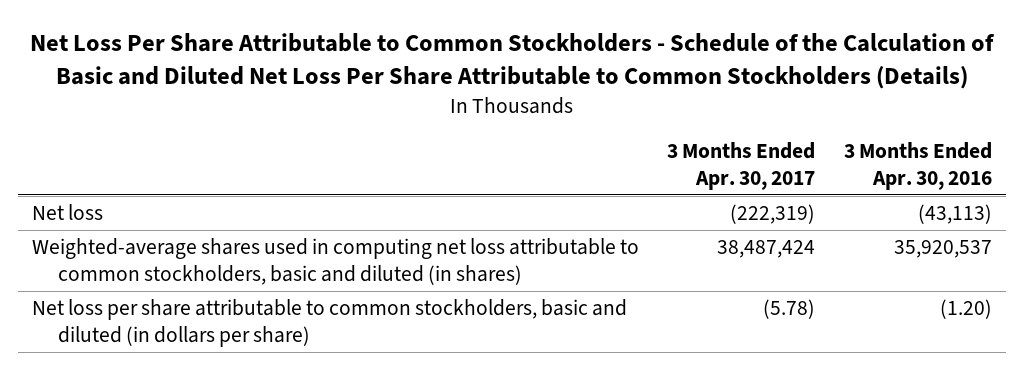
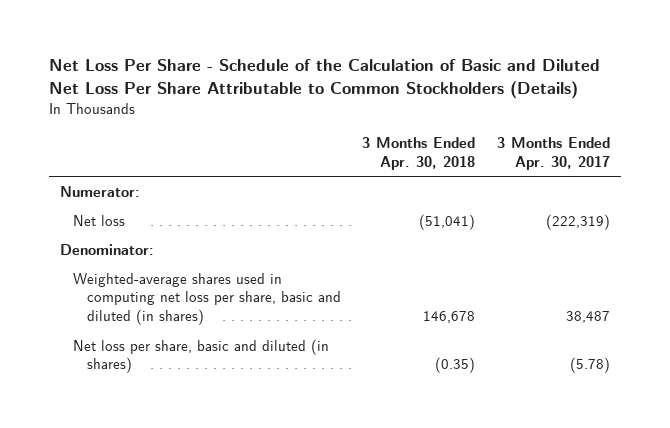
[29,32,995,90] Net Loss Per Share Attributable to Common Stockholders - Schedule of the Calculation of Basic and Diluted Net Loss Per Share Attributable to Common Stockholders (Details) -> [48,59,600,100] Net Loss Per Share - Schedule of the Calculation of Basic and Diluted Net Loss Per Share Attributable to Common Stockholders (Details)
[843,142,992,190] 3 Months Ended Apr. 30, 2016 -> none
none -> [362,136,476,170] 3 Months Ended Apr. 30, 2018
none -> [59,185,140,197] Numerator:
none -> [59,243,154,255] Denominator:
[32,238,640,285] Weighted-average shares used in computing net loss attributable to common stockholders, basic and diluted (in shares) -> [73,272,341,326] Weighted-average shares used in computing net loss per share, basic and diluted (in shares)
[717,240,816,259] 38,487,424 -> [566,311,611,324] 38,487
[32,299,628,347] Net loss per share attributable to common stockholders, basic and diluted (in dollars per share) -> [73,338,330,374] Net loss per share, basic and diluted (in shares)

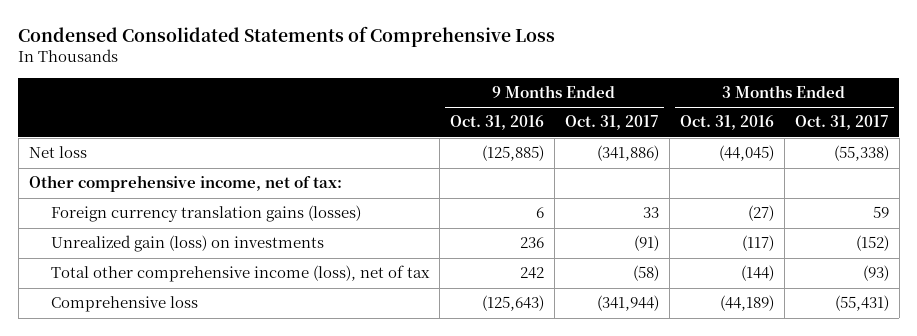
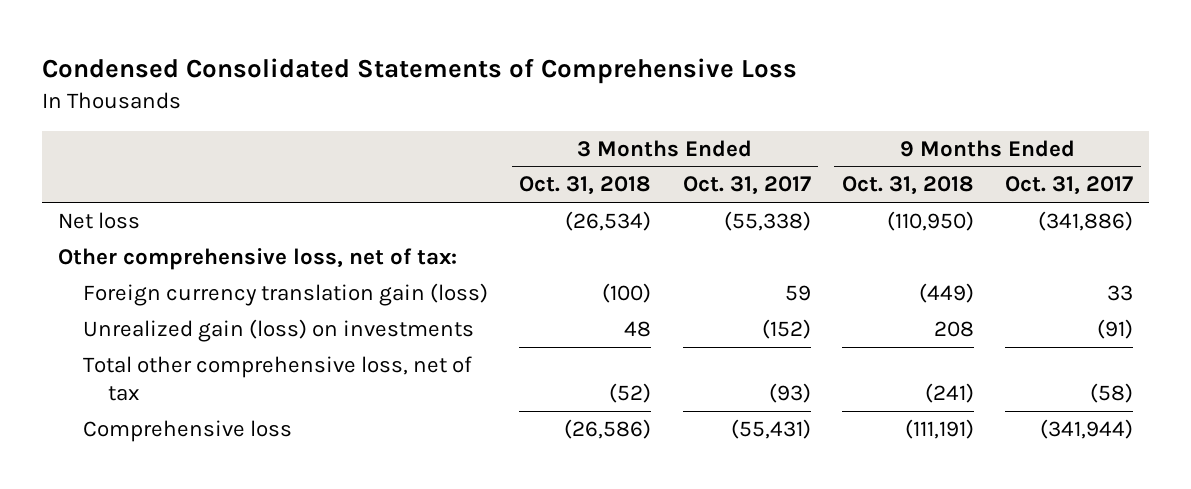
[450,115,545,131] Oct. 31, 2016 -> none
[679,115,774,131] Oct. 31, 2016 -> none
none -> [519,176,652,196] Oct. 31, 2018
none -> [841,176,974,196] Oct. 31, 2018
[28,175,342,193] Other comprehensive income, net of tax: -> [57,248,457,271] Other comprehensive loss, net of tax:
[51,205,362,223] Foreign currency translation gains (losses) -> [83,283,489,307] Foreign currency translation gain (loss)
[51,265,431,283] Total other comprehensive income (loss), net of tax -> [83,356,473,402] Total other comprehensive loss, net of tax

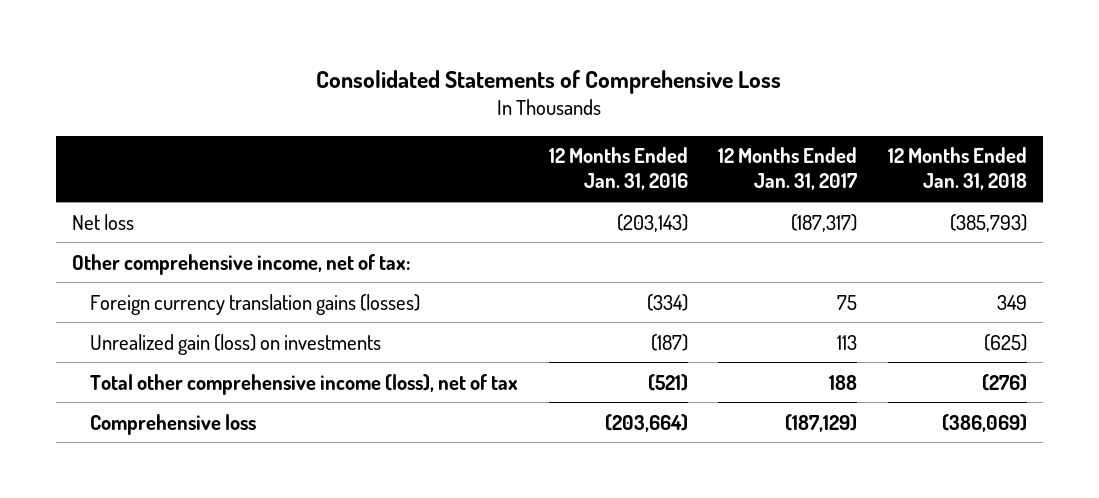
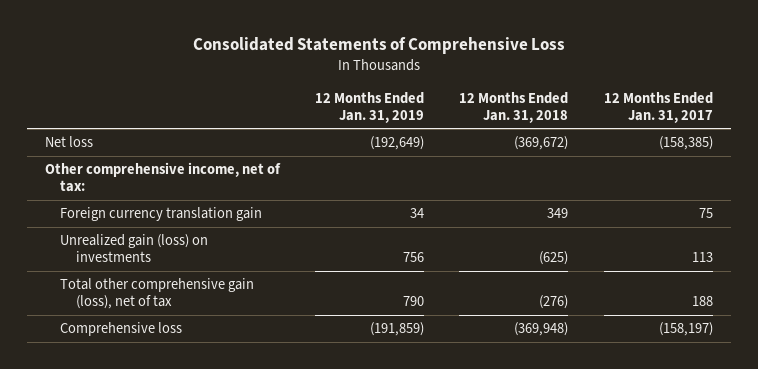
[548,147,688,191] 12 Months Ended Jan. 31, 2016 -> none
none -> [315,91,425,123] 12 Months Ended Jan. 31, 2019
[791,213,858,232] (187,317) -> [658,136,713,151] (158,385)
[950,213,1028,232] (385,793) -> [514,136,569,151] (369,672)
[89,293,420,315] Foreign currency translation gains (losses) -> [60,207,263,222] Foreign currency translation gain
[89,373,518,395] Total other comprehensive income (loss), net of tax -> [60,278,255,310] Total other comprehensive gain (loss), net of tax
[785,413,858,432] (187,129) -> [658,322,713,337] (158,197)
[942,413,1028,432] (386,069) -> [514,322,569,337] (369,948)

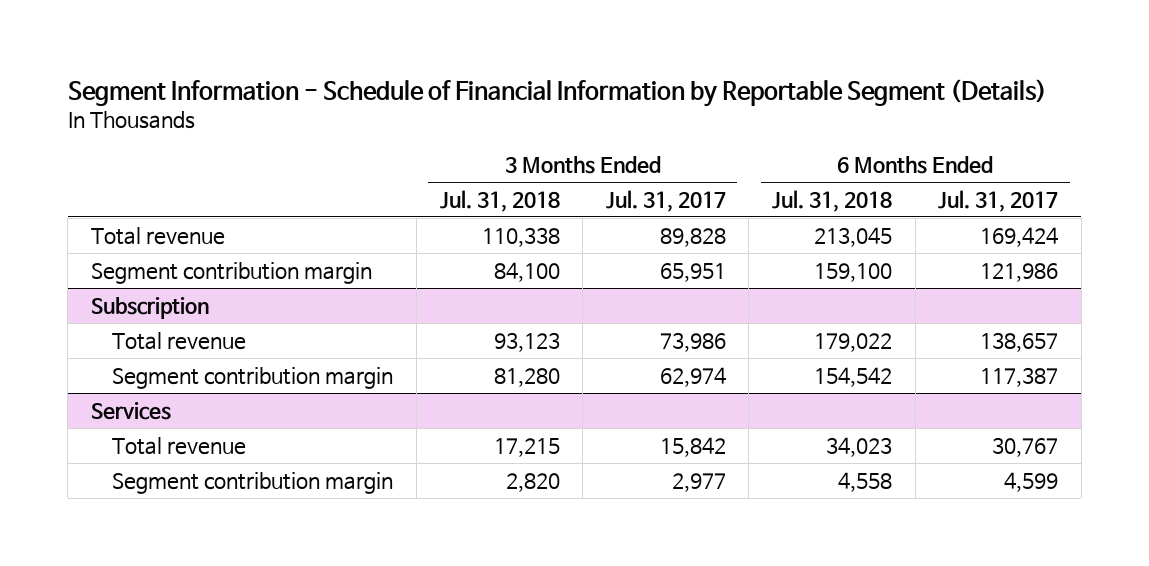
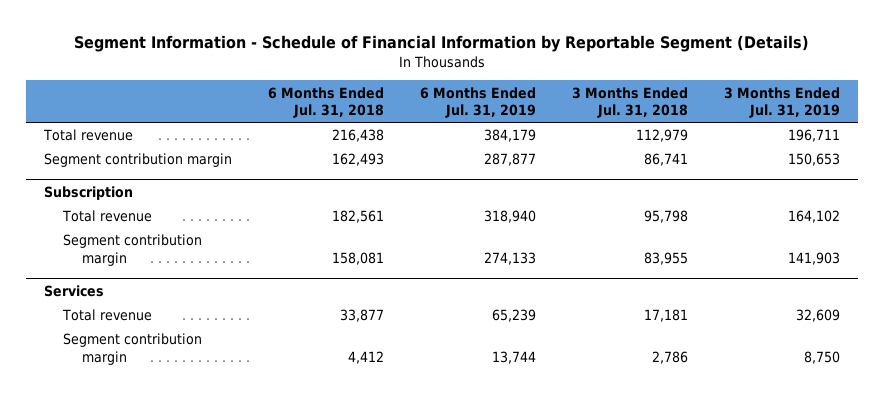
[605,189,726,212] Jul. 31, 2017 -> none
[938,189,1059,212] Jul. 31, 2017 -> none
none -> [420,86,537,119] 6 Months Ended Jul. 31, 2019
none -> [724,86,841,119] 3 Months Ended Jul. 31, 2019
[481,226,560,247] 110,338 -> [636,129,689,143] 112,979
[814,226,893,247] 213,045 -> [332,129,385,143] 216,438
[493,261,560,282] 84,100 -> [644,153,689,167] 86,741
[814,262,893,282] 159,100 -> [332,153,385,167] 162,493
[493,331,560,352] 93,123 -> [644,210,689,224] 95,798
[814,332,893,352] 179,022 -> [332,210,385,224] 182,561
[493,367,560,387] 81,280 -> [644,251,689,265] 83,955
[814,366,893,387] 154,542 -> [332,251,385,265] 158,081
[493,437,560,457] 17,215 -> [644,309,689,323] 17,181
[826,436,893,457] 34,023 -> [340,309,385,323] 33,877
[505,472,560,492] 2,820 -> [652,350,689,364] 2,786
[838,471,893,492] 4,558 -> [348,350,385,364] 4,412

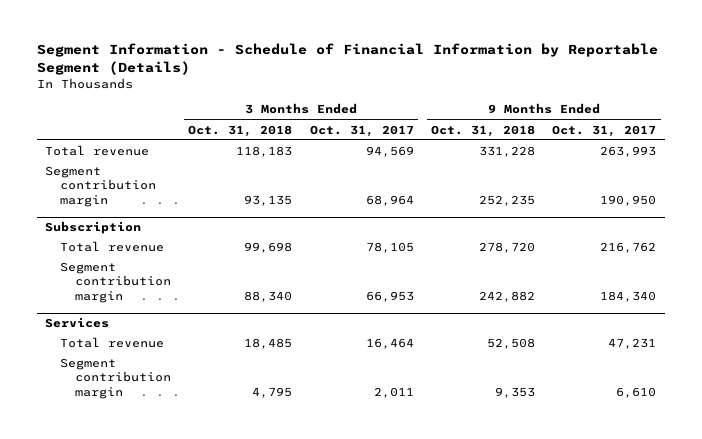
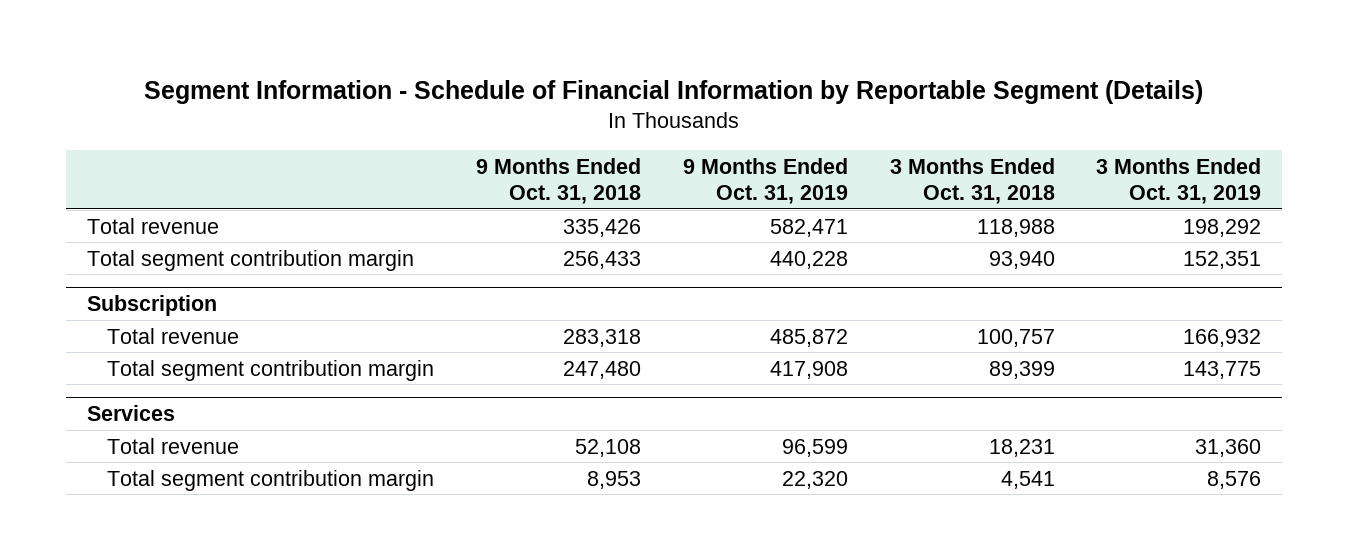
[309,124,414,137] Oct. 31, 2017 -> none
[552,124,657,137] Oct. 31, 2017 -> none
none -> [682,157,848,204] 9 Months Ended Oct. 31, 2019
none -> [1096,157,1262,204] 3 Months Ended Oct. 31, 2019
[236,146,293,158] 118,183 -> [976,218,1055,237] 118,988
[479,146,536,158] 331,228 -> [562,218,641,237] 335,426
[45,166,157,207] Segment contribution margin -> [86,249,414,271] Total segment contribution margin
[244,194,293,206] 93,135 -> [988,250,1055,269] 93,940
[479,194,536,206] 252,235 -> [562,250,641,269] 256,433
[244,242,293,254] 99,698 -> [976,328,1055,347] 100,757
[479,242,536,254] 278,720 -> [562,328,641,347] 283,318
[60,262,172,303] Segment contribution margin -> [107,359,435,381] Total segment contribution margin
[244,290,293,302] 88,340 -> [988,360,1055,379] 89,399
[479,290,536,302] 242,882 -> [562,360,641,379] 247,480
[244,338,293,350] 18,485 -> [988,438,1055,457] 18,231
[487,338,536,350] 52,508 -> [574,438,641,457] 52,108
[60,358,172,399] Segment contribution margin -> [107,469,435,491] Total segment contribution margin
[252,386,293,398] 4,795 -> [1000,470,1055,489] 4,541
[495,386,536,398] 9,353 -> [586,470,641,489] 8,953

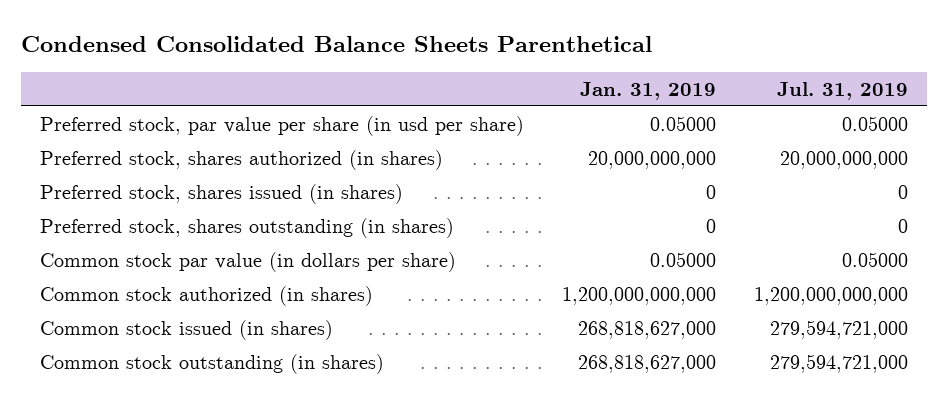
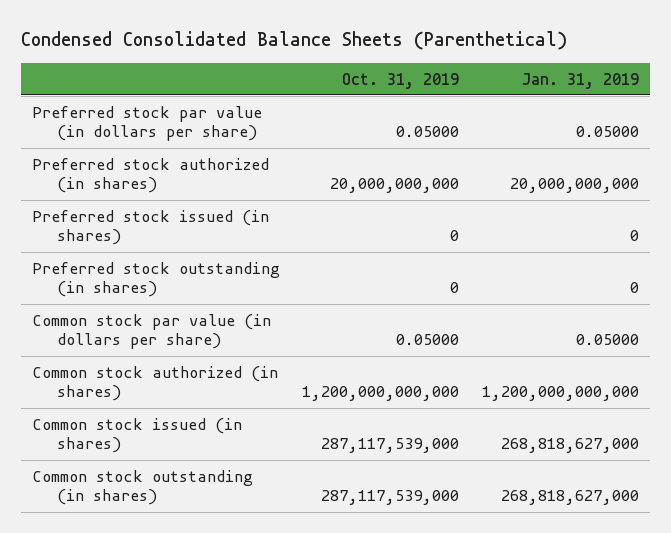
[20,36,652,53] Condensed Consolidated Balance Sheets Parenthetical -> [20,31,567,51] Condensed Consolidated Balance Sheets (Parenthetical)
[776,81,908,100] Jul. 31, 2019 -> none
none -> [342,72,460,89] Oct. 31, 2019
[39,115,524,136] Preferred stock, par value per share (in usd per share) -> [31,105,262,142] Preferred stock par value (in dollars per share)
[39,149,443,170] Preferred stock, shares authorized (in shares) -> [31,157,269,194] Preferred stock authorized (in shares)
[39,183,403,204] Preferred stock, shares issued (in shares) -> [31,209,269,246] Preferred stock issued (in shares)
[39,217,454,238] Preferred stock, shares outstanding (in shares) -> [31,261,280,298] Preferred stock outstanding (in shares)

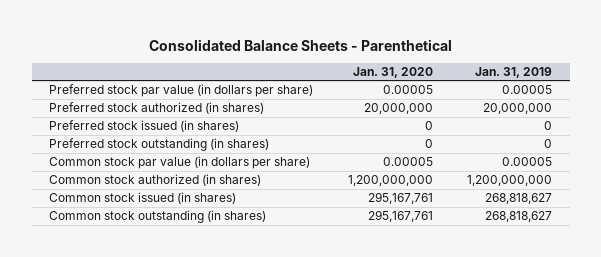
[20,31,567,51] Condensed Consolidated Balance Sheets (Parenthetical) -> [148,38,452,51] Consolidated Balance Sheets - Parenthetical
[342,72,460,89] Oct. 31, 2019 -> none
none -> [352,66,433,78] Jan. 31, 2020
[575,126,639,138] 0.05000 -> [502,85,553,95] 0.00005
[509,178,639,194] 20,000,000,000 -> [483,103,553,115] 20,000,000
[575,334,639,346] 0.05000 -> [502,157,553,167] 0.00005
[481,386,639,402] 1,200,000,000,000 -> [467,175,553,187] 1,200,000,000
[500,438,639,454] 268,818,627,000 -> [485,193,553,205] 268,818,627
[500,490,639,506] 268,818,627,000 -> [485,211,553,223] 268,818,627

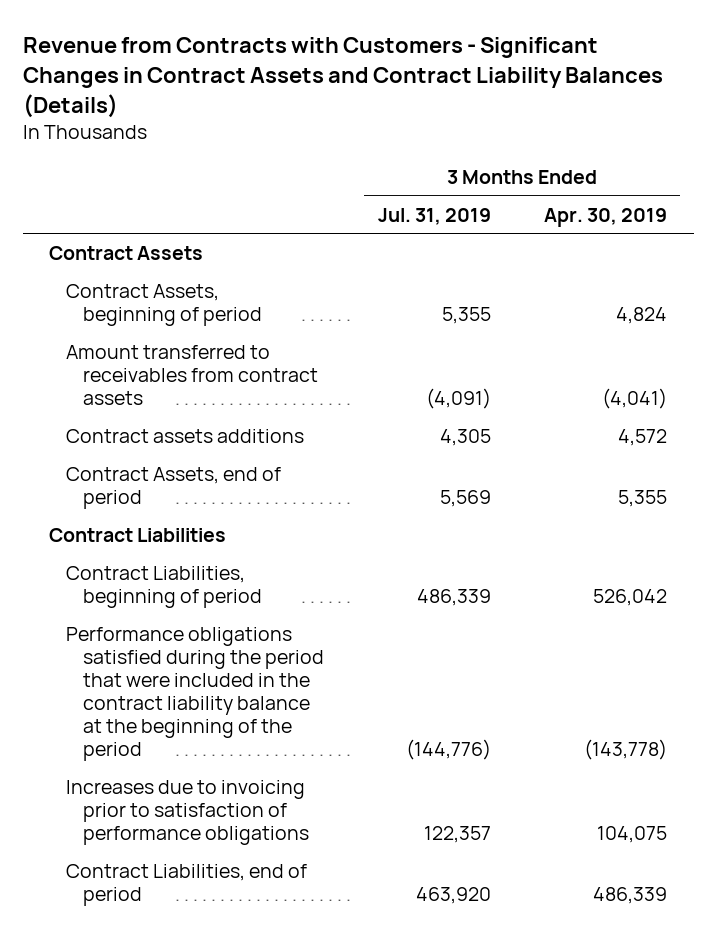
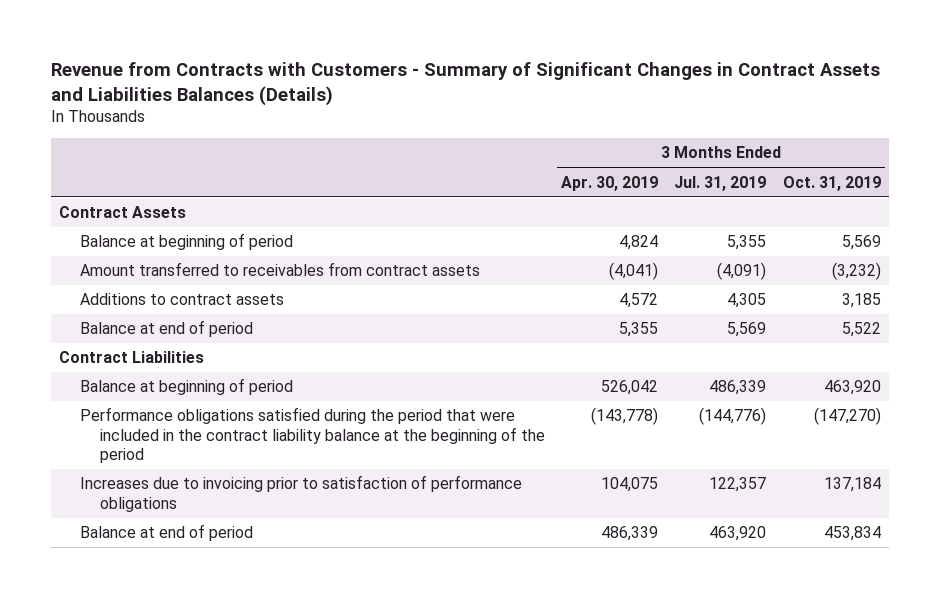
[22,36,663,118] Revenue from Contracts with Customers - Significant Changes in Contract Assets and Contract Liability Balances (Details) -> [51,61,881,106] Revenue from Contracts with Customers - Summary of Significant Changes in Contract Assets and Liabilities Balances (Details)
none -> [782,175,881,191] Oct. 31, 2019
[66,283,263,326] Contract Assets, beginning of period -> [79,233,293,251] Balance at beginning of period
[66,428,305,443] Contract assets additions -> [79,293,284,306] Additions to contract assets
[66,466,282,509] Contract Assets, end of period -> [79,320,253,338] Balance at end of period
[66,565,263,608] Contract Liabilities, beginning of period -> [79,378,293,396] Balance at beginning of period
[66,863,308,906] Contract Liabilities, end of period -> [79,524,253,542] Balance at end of period

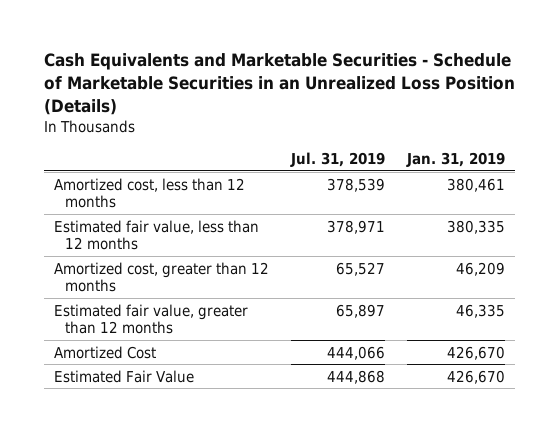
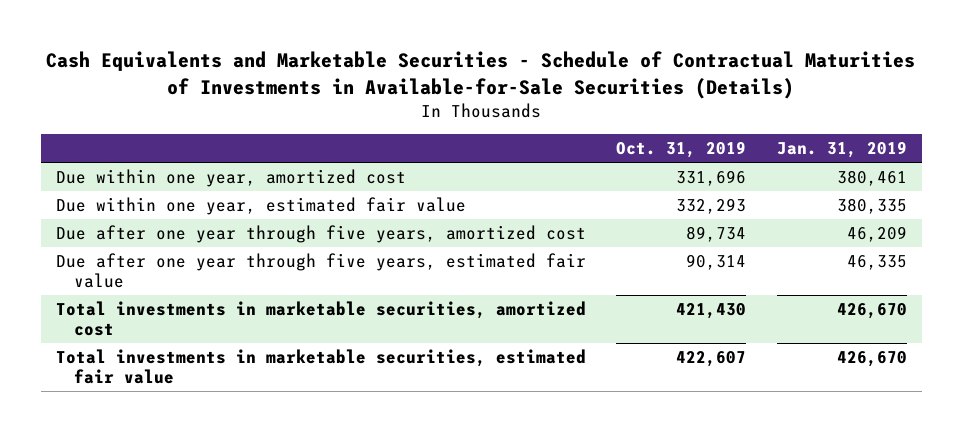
[43,53,515,115] Cash Equivalents and Marketable Securities - Schedule of Marketable Securities in an Unrealized Loss Position (Details) -> [46,51,916,99] Cash Equivalents and Marketable Securities - Schedule of Contractual Maturities of Investments in Available-for-Sale Securities (Details)
[289,151,385,167] Jul. 31, 2019 -> none
none -> [616,141,747,159] Oct. 31, 2019
[54,177,246,209] Amortized cost, less than 12 months -> [55,169,406,188] Due within one year, amortized cost
[54,219,260,251] Estimated fair value, less than 12 months -> [55,197,466,216] Due within one year, estimated fair value
[54,261,270,293] Amortized cost, greater than 12 months -> [55,225,586,244] Due after one year through five years, amortized cost
[54,303,249,335] Estimated fair value, greater than 12 months -> [55,253,586,289] Due after one year through five years, estimated fair value
[54,345,157,359] Amortized Cost -> [55,301,586,337] Total investments in marketable securities, amortized cost
[54,369,195,383] Estimated Fair Value -> [55,349,586,385] Total investments in marketable securities, estimated fair value

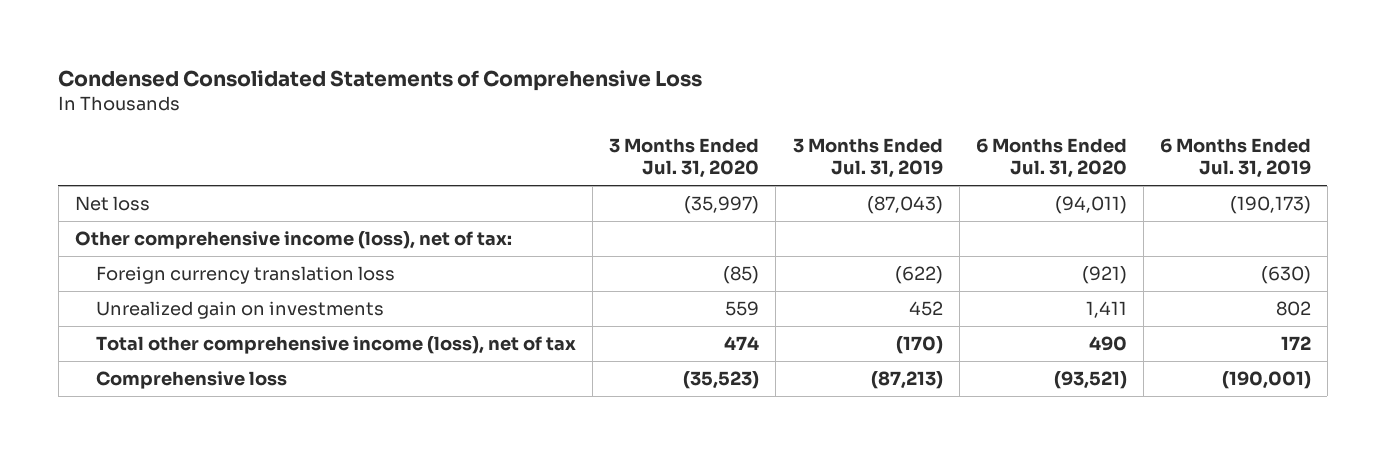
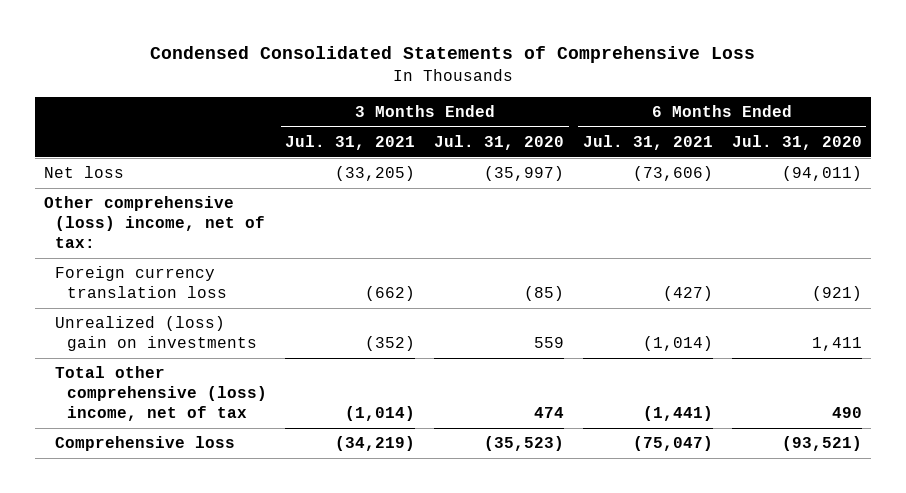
[792,137,943,179] 3 Months Ended Jul. 31, 2019 -> none
[1159,137,1311,179] 6 Months Ended Jul. 31, 2019 -> none
none -> [285,134,416,150] Jul. 31, 2021
none -> [582,134,713,150] Jul. 31, 2021
[75,231,513,250] Other comprehensive income (loss), net of tax: -> [44,196,266,249] Other comprehensive (loss) income, net of tax:
[96,301,385,320] Unrealized gain on investments -> [55,316,257,352] Unrealized (loss) gain on investments
[96,336,577,355] Total other comprehensive income (loss), net of tax -> [55,366,267,422] Total other comprehensive (loss) income, net of tax

